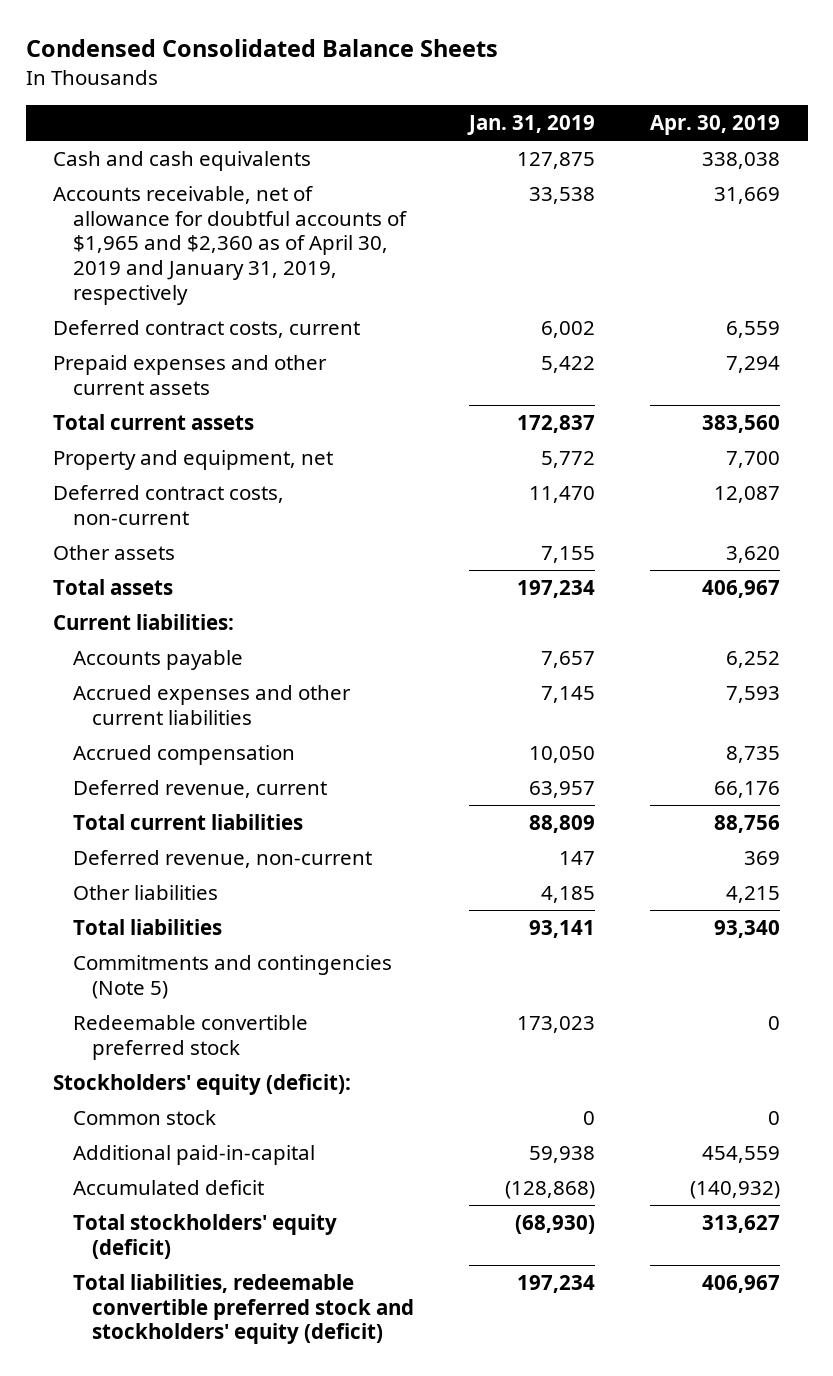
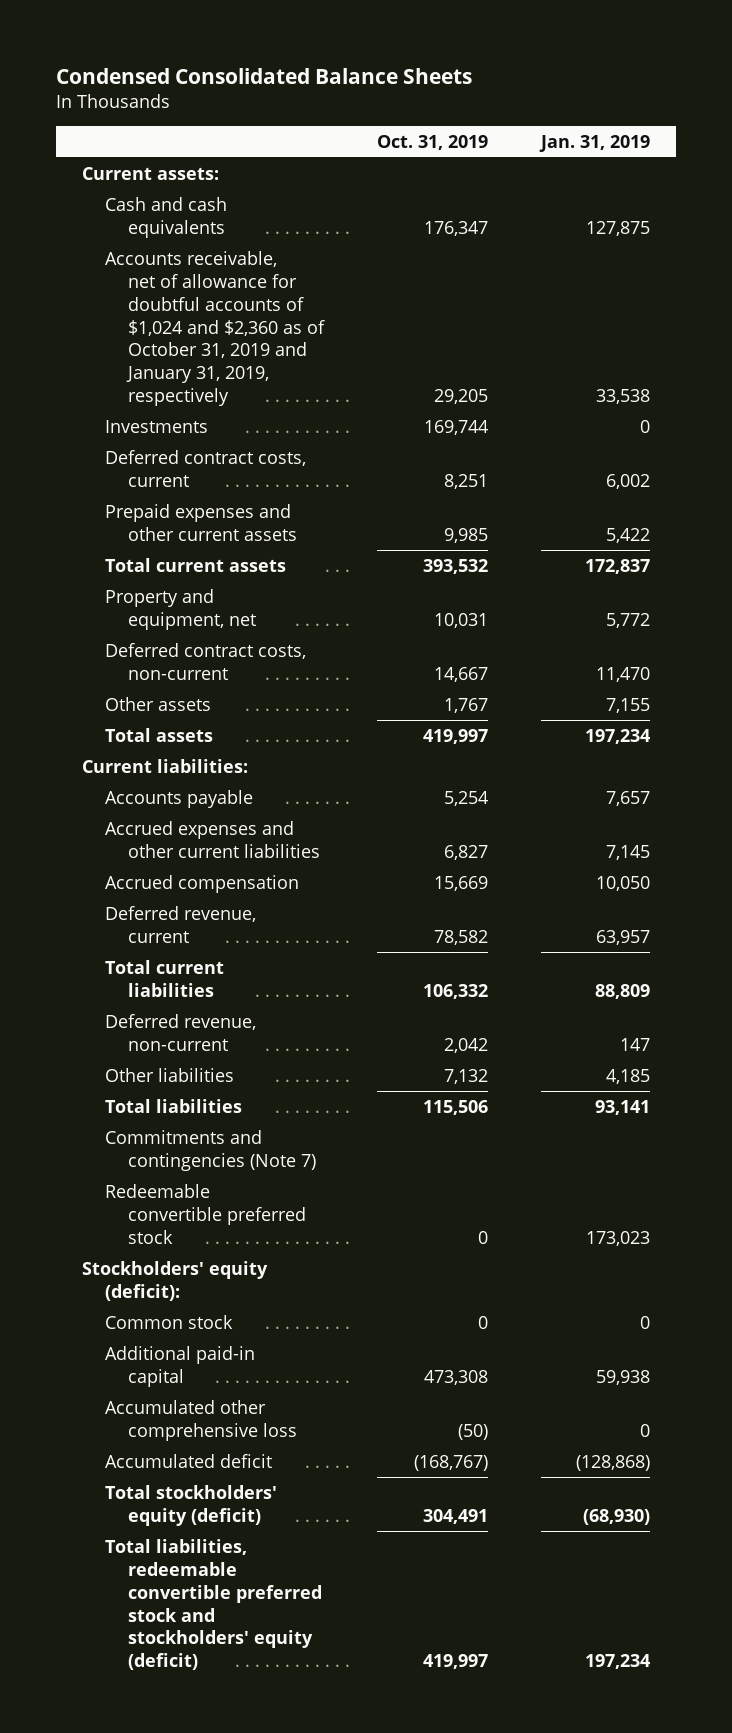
[650,115,781,136] Apr. 30, 2019 -> none
none -> [376,134,488,150] Oct. 31, 2019
none -> [82,167,220,181] Current assets:
[53,186,407,305] Accounts receivable, net of allowance for doubtful accounts of $1,965 and $2,360 as of April 30, 2019 and January 31, 2019, respectively -> [105,251,325,407] Accounts receivable, net of allowance for doubtful accounts of $1,024 and $2,360 as of October 31, 2019 and January 31, 2019, respectively
none -> [105,420,209,434] Investments
[72,955,392,999] Commitments and contingencies (Note 5) -> [105,1130,316,1171] Commitments and contingencies (Note 7)
[72,1145,315,1166] Additional paid-in-capital -> [105,1346,256,1387] Additional paid-in capital
none -> [105,1400,297,1441] Accumulated other comprehensive loss

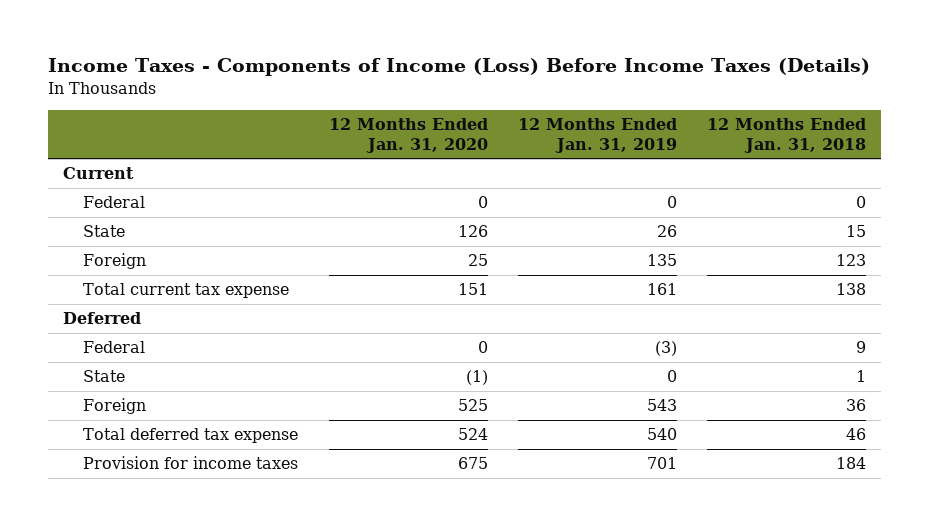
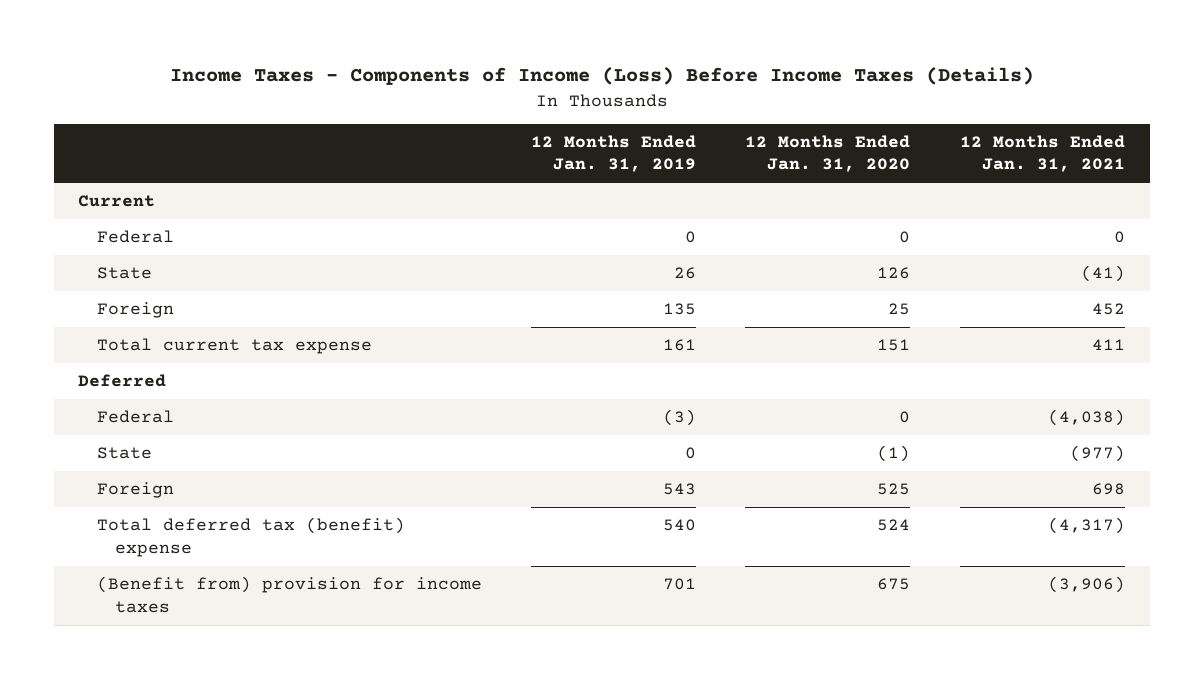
[707,117,867,153] 12 Months Ended Jan. 31, 2018 -> none
none -> [959,134,1125,173] 12 Months Ended Jan. 31, 2021
[83,428,299,444] Total deferred tax expense -> [96,517,405,557] Total deferred tax (benefit) expense
[83,456,299,470] Provision for income taxes -> [96,576,482,613] (Benefit from) provision for income taxes

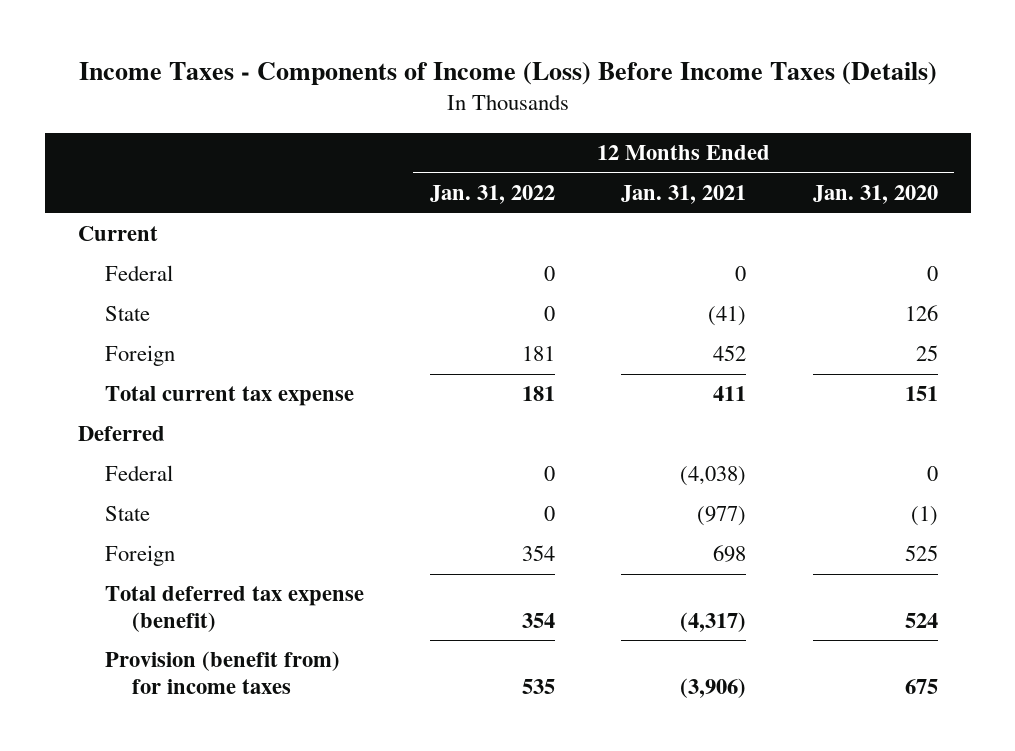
[531,134,697,173] 12 Months Ended Jan. 31, 2019 -> none
none -> [430,185,556,205] Jan. 31, 2022
[96,517,405,557] Total deferred tax (benefit) expense -> [104,586,364,632] Total deferred tax expense (benefit)
[96,576,482,613] (Benefit from) provision for income taxes -> [104,651,340,694] Provision (benefit from) for income taxes

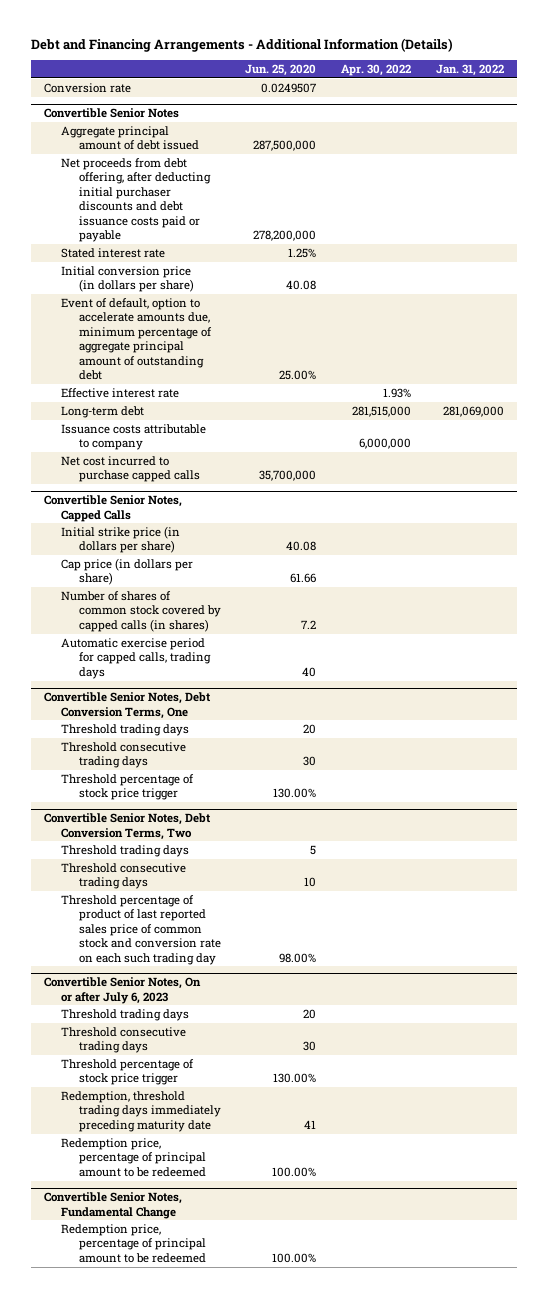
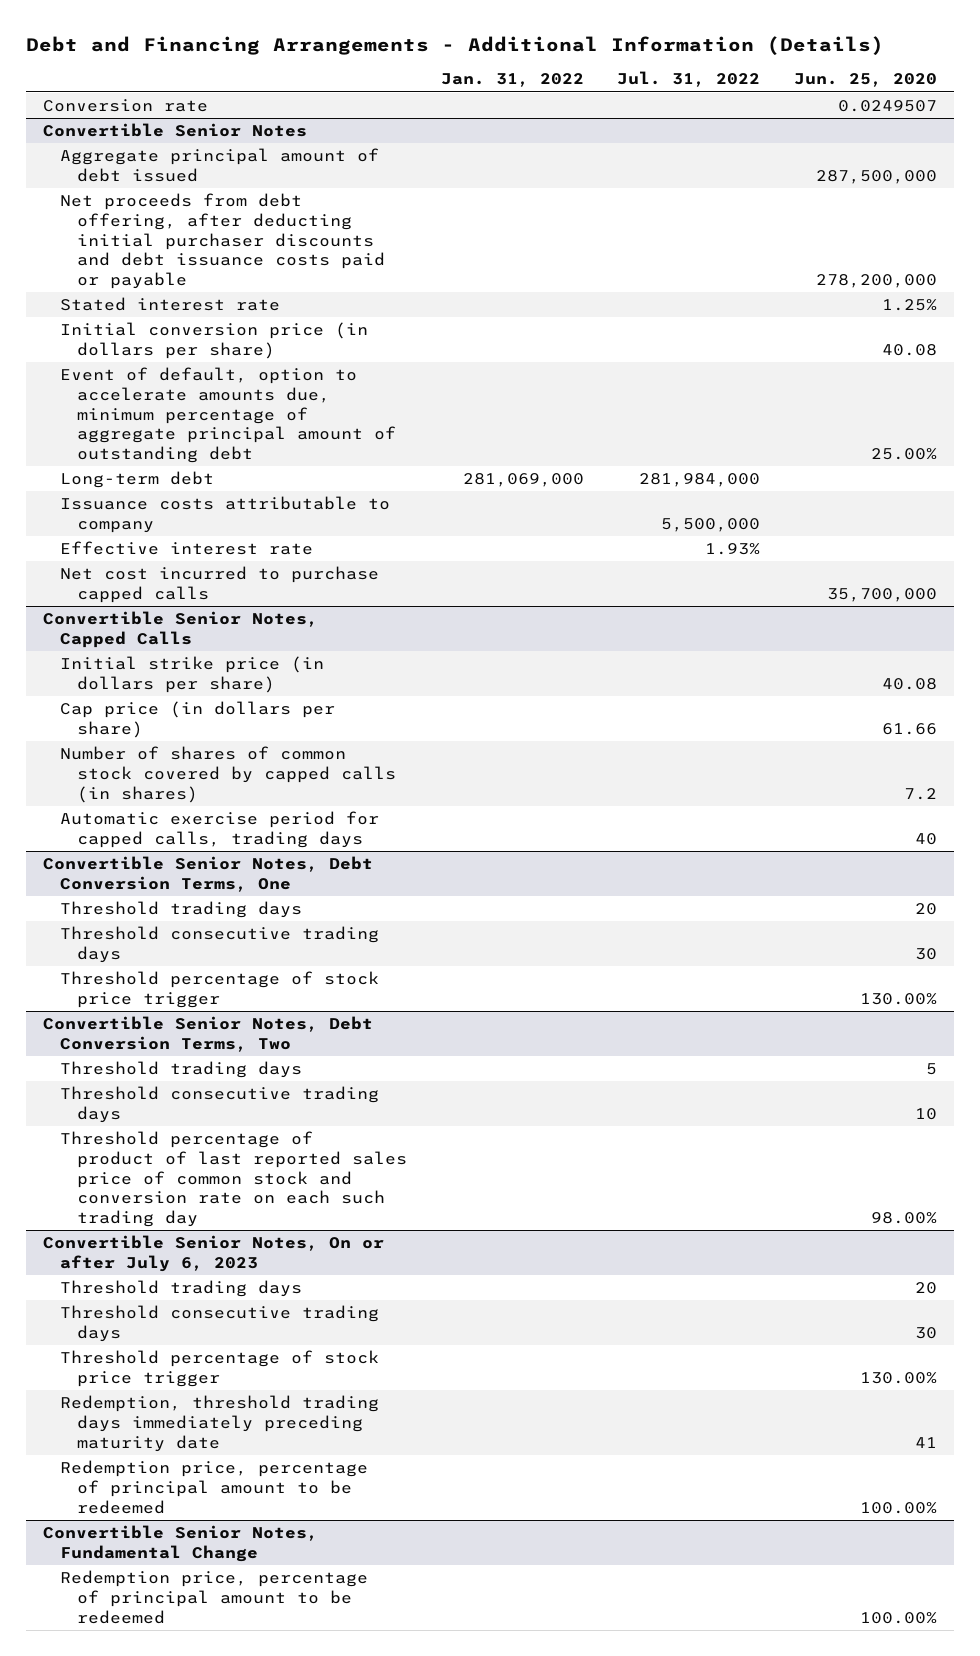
[341,63,412,76] Apr. 30, 2022 -> none
none -> [617,71,761,88] Jul. 31, 2022
[61,387,180,398] Effective interest rate -> [60,541,314,556] Effective interest rate

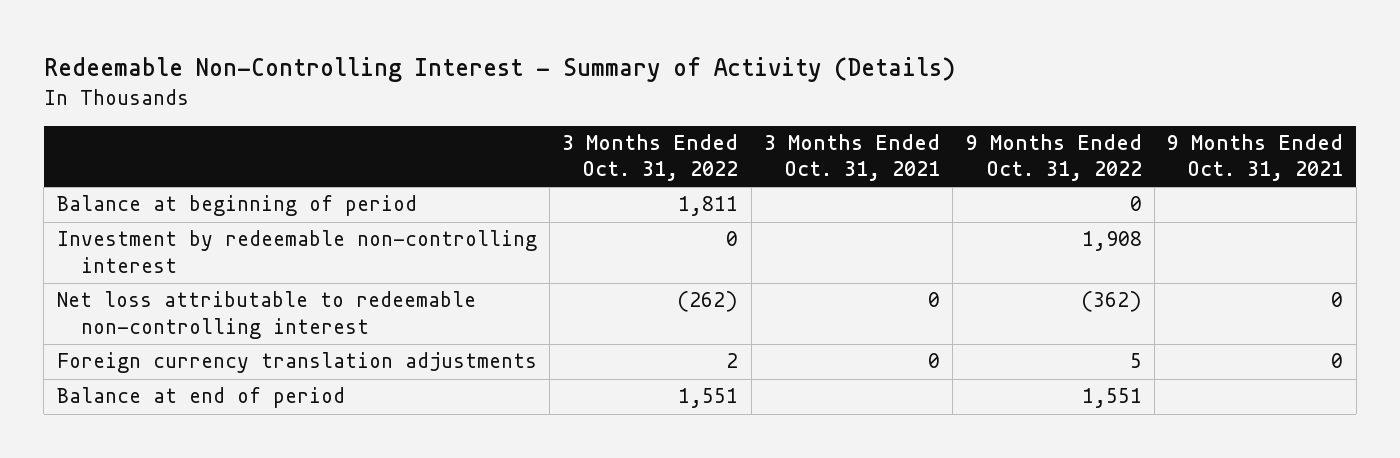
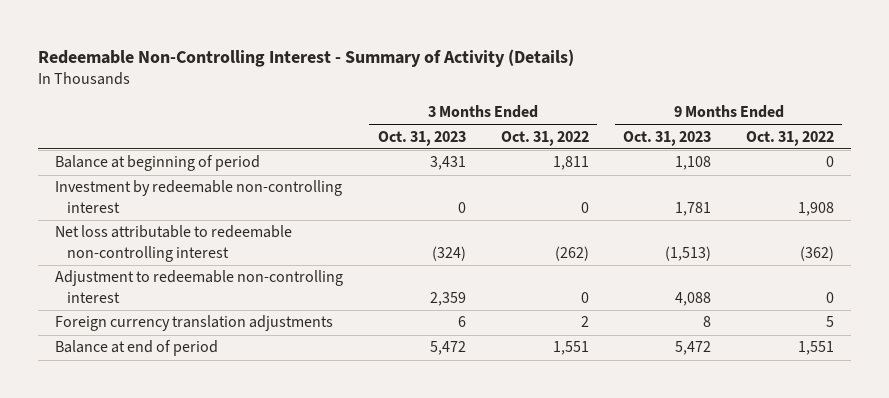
[764,134,941,182] 3 Months Ended Oct. 31, 2021 -> none
[1167,134,1344,182] 9 Months Ended Oct. 31, 2021 -> none
none -> [377,130,466,146] Oct. 31, 2023
none -> [623,130,712,146] Oct. 31, 2023
none -> [55,270,344,303] Adjustment to redeemable non-controlling interest

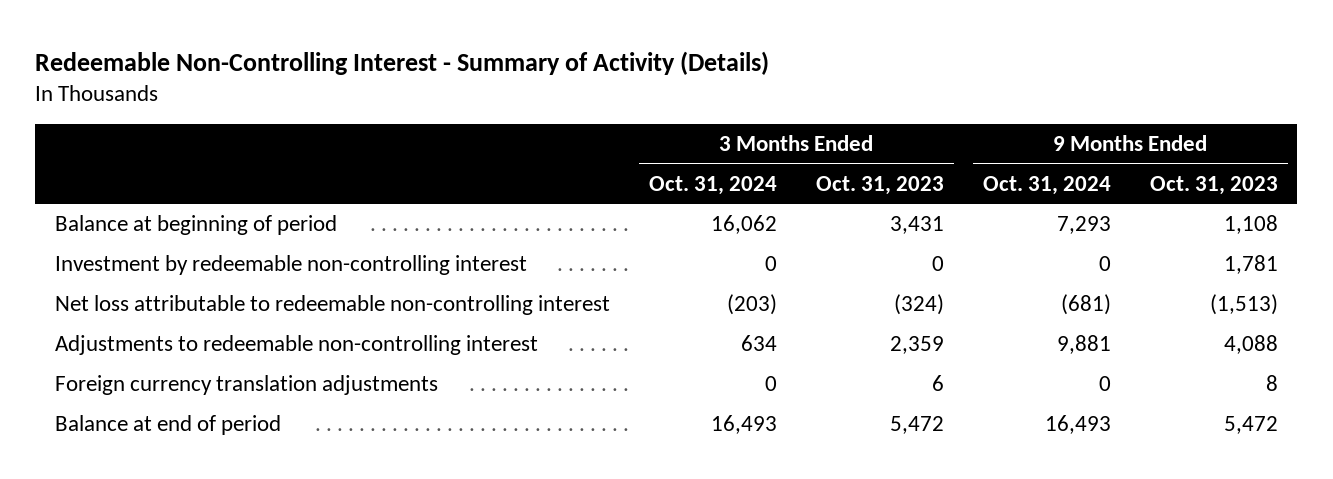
[500,130,589,146] Oct. 31, 2022 -> none
[745,130,834,146] Oct. 31, 2022 -> none
none -> [648,175,777,195] Oct. 31, 2024
none -> [982,175,1111,195] Oct. 31, 2024
[55,270,344,303] Adjustment to redeemable non-controlling interest -> [54,335,538,356] Adjustments to redeemable non-controlling interest

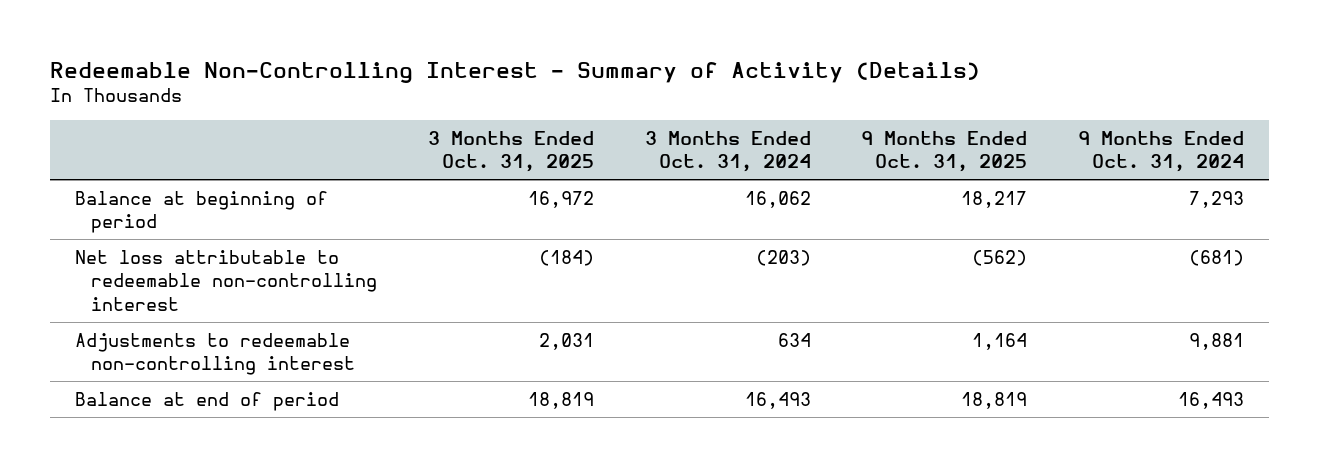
[815,175,944,195] Oct. 31, 2023 -> none
[1149,175,1278,195] Oct. 31, 2023 -> none
none -> [427,130,594,173] 3 Months Ended Oct. 31, 2025
none -> [861,130,1028,173] 9 Months Ended Oct. 31, 2025
[54,255,527,276] Investment by redeemable non-controlling interest -> none
[54,375,438,396] Foreign currency translation adjustments -> none

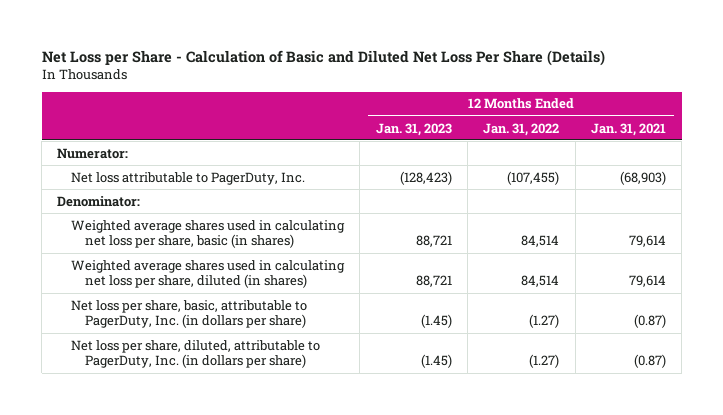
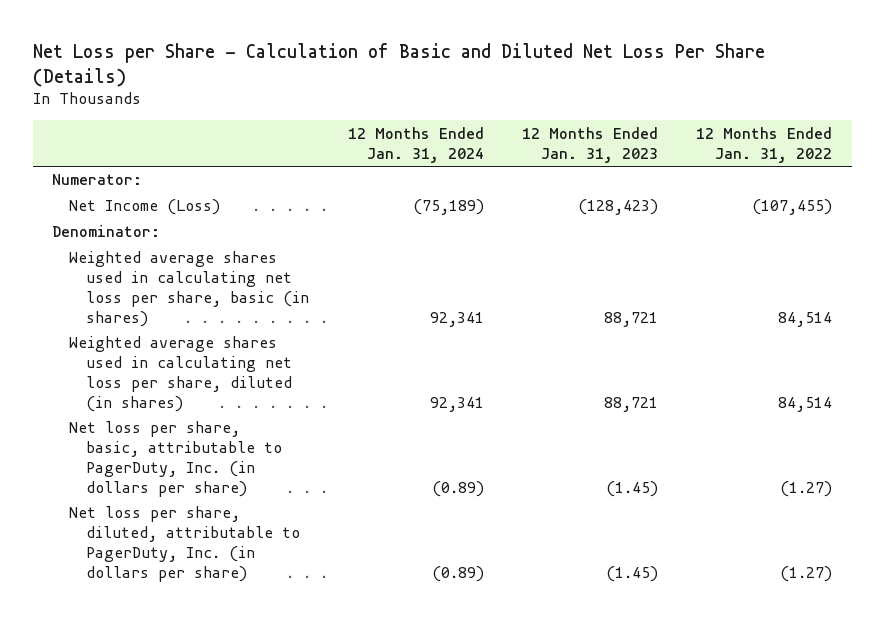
[590,122,666,136] Jan. 31, 2021 -> none
none -> [347,126,484,163] 12 Months Ended Jan. 31, 2024
[71,171,306,185] Net loss attributable to PagerDuty, Inc. -> [69,199,221,216] Net Income (Loss)

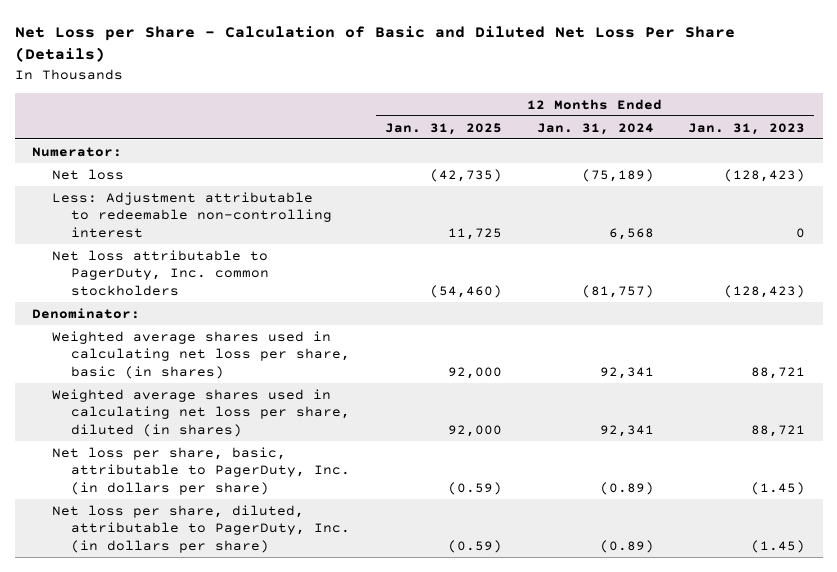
[696,126,833,163] 12 Months Ended Jan. 31, 2022 -> none
none -> [385,122,503,135] Jan. 31, 2025
[69,199,221,216] Net Income (Loss) -> [51,168,124,180] Net loss
none -> [51,191,333,238] Less: Adjustment attributable to redeemable non-controlling interest
none -> [51,249,270,296] Net loss attributable to PagerDuty, Inc. common stockholders

